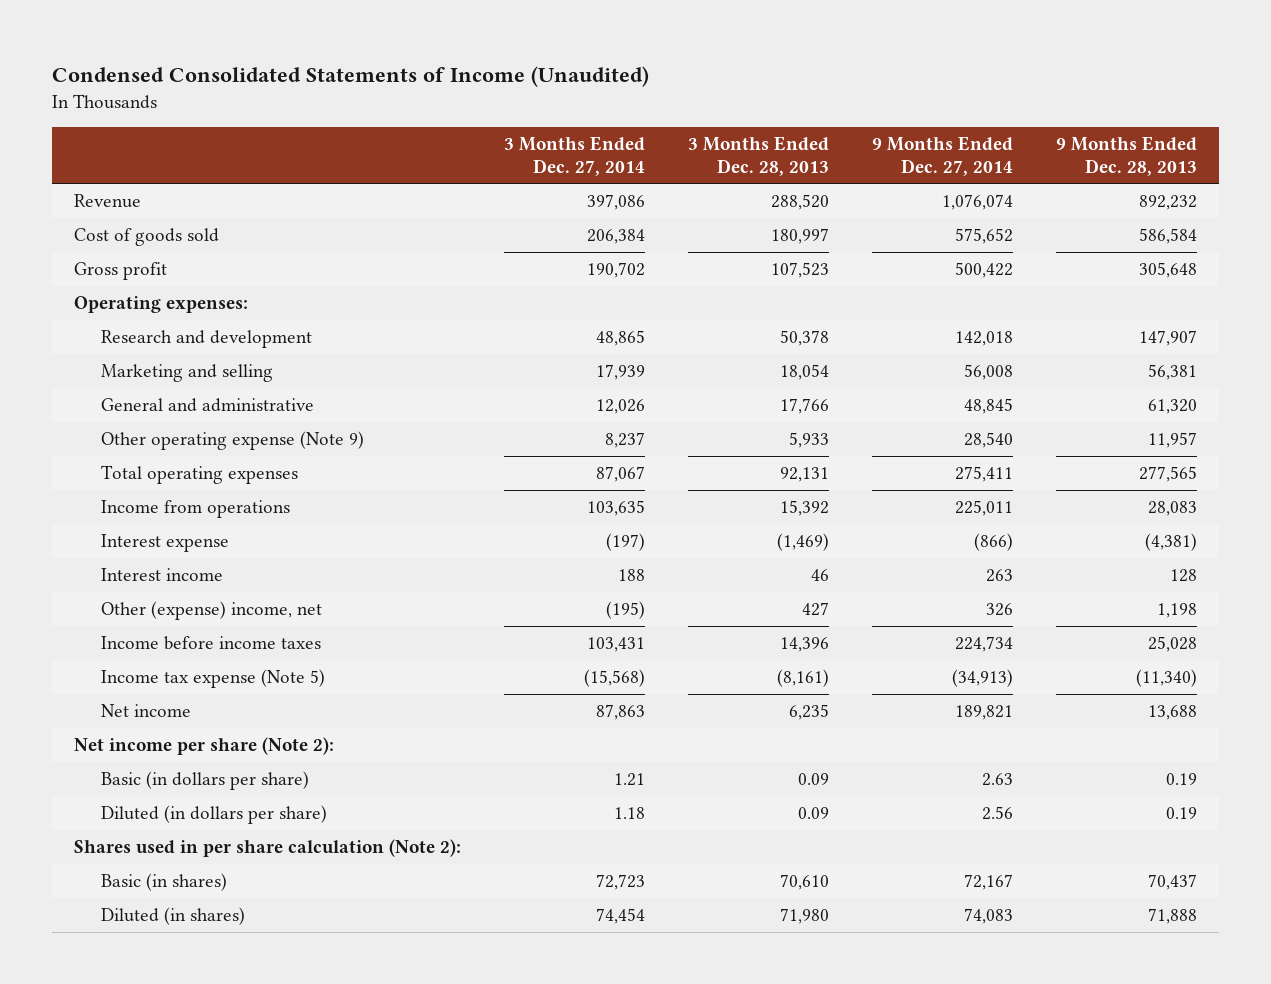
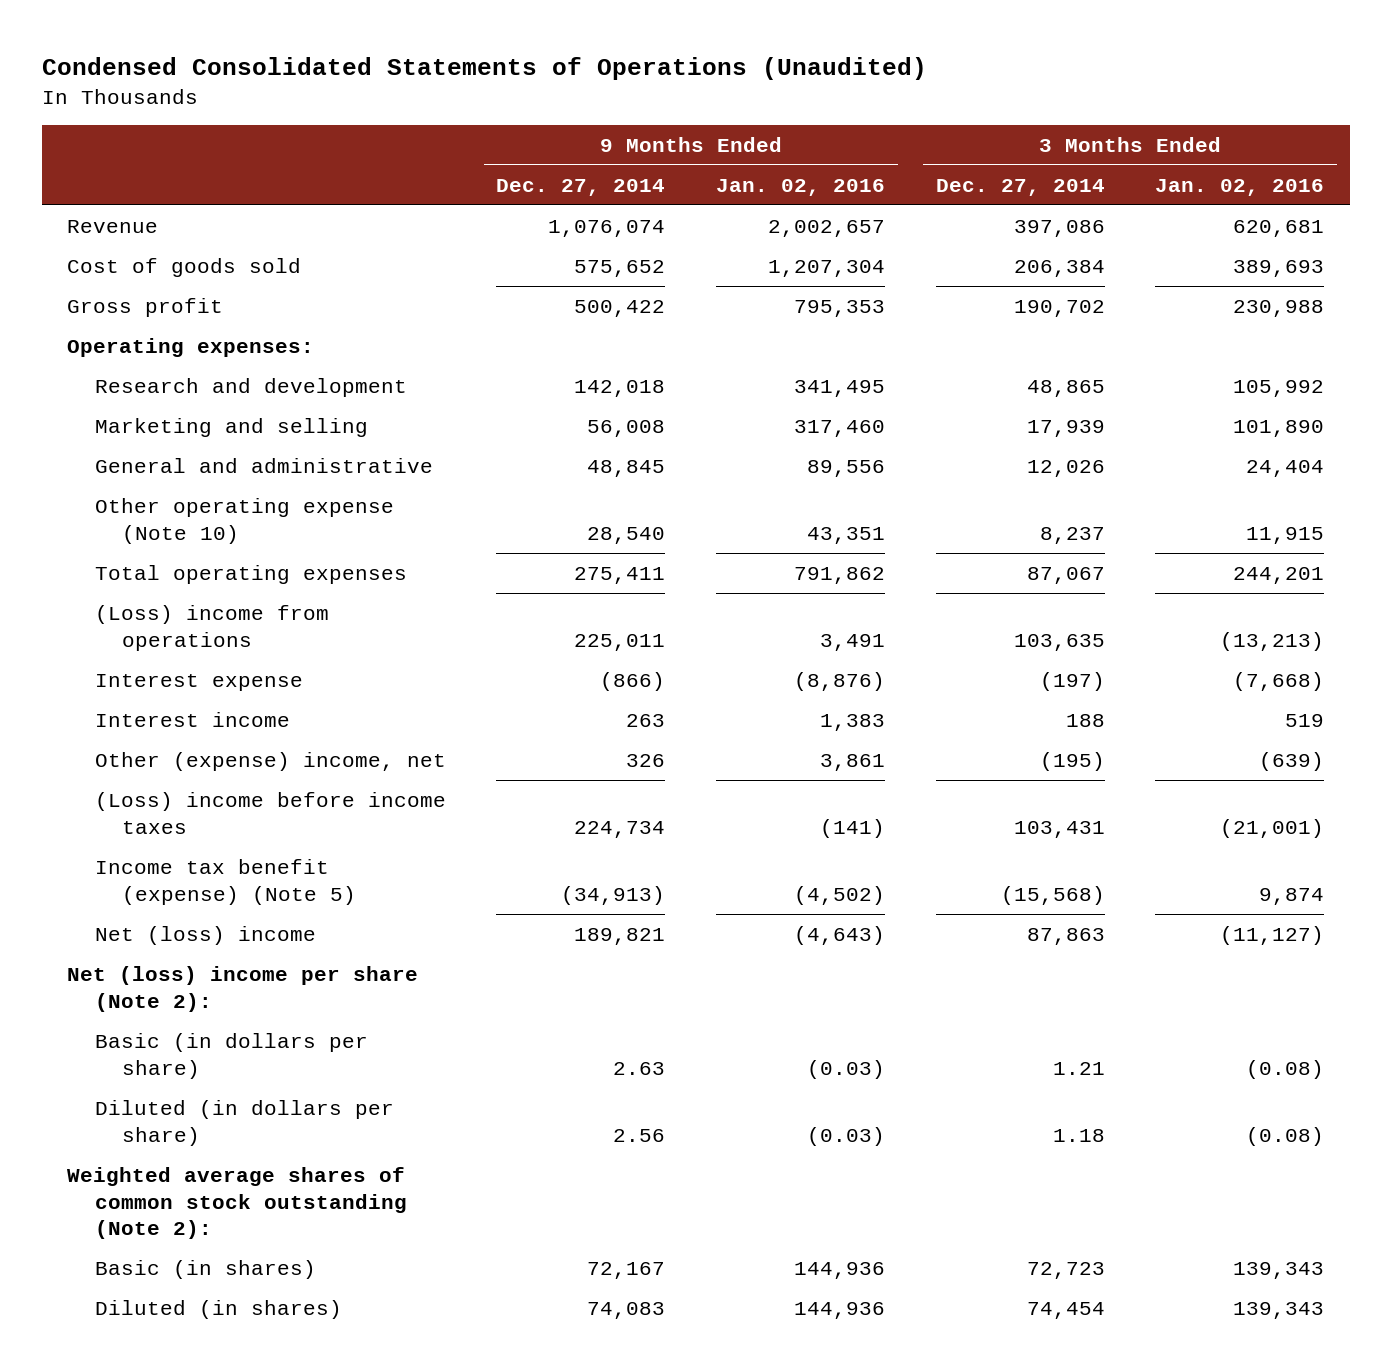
[51,65,649,87] Condensed Consolidated Statements of Income (Unaudited) -> [42,56,928,80] Condensed Consolidated Statements of Operations (Unaudited)
[688,136,830,176] 3 Months Ended Dec. 28, 2013 -> none
[1056,136,1198,176] 9 Months Ended Dec. 28, 2013 -> none
none -> [715,178,885,196] Jan. 02, 2016
none -> [1155,178,1325,196] Jan. 02, 2016
[100,431,364,451] Other operating expense (Note 9) -> [94,497,394,544] Other operating expense (Note 10)
[100,500,290,519] Income from operations -> [94,604,329,651] (Loss) income from operations
[100,636,321,651] Income before income taxes -> [94,791,446,834] (Loss) income before income taxes
[100,669,325,689] Income tax expense (Note 5) -> [94,858,356,905] Income tax benefit (expense) (Note 5)
[100,704,191,718] Net income -> [94,925,316,945] Net (loss) income
[73,737,334,756] Net income per share (Note 2): -> [67,965,419,1012] Net (loss) income per share (Note 2):
[73,839,461,858] Shares used in per share calculation (Note 2): -> [67,1166,407,1240] Weighted average shares of common stock outstanding (Note 2):

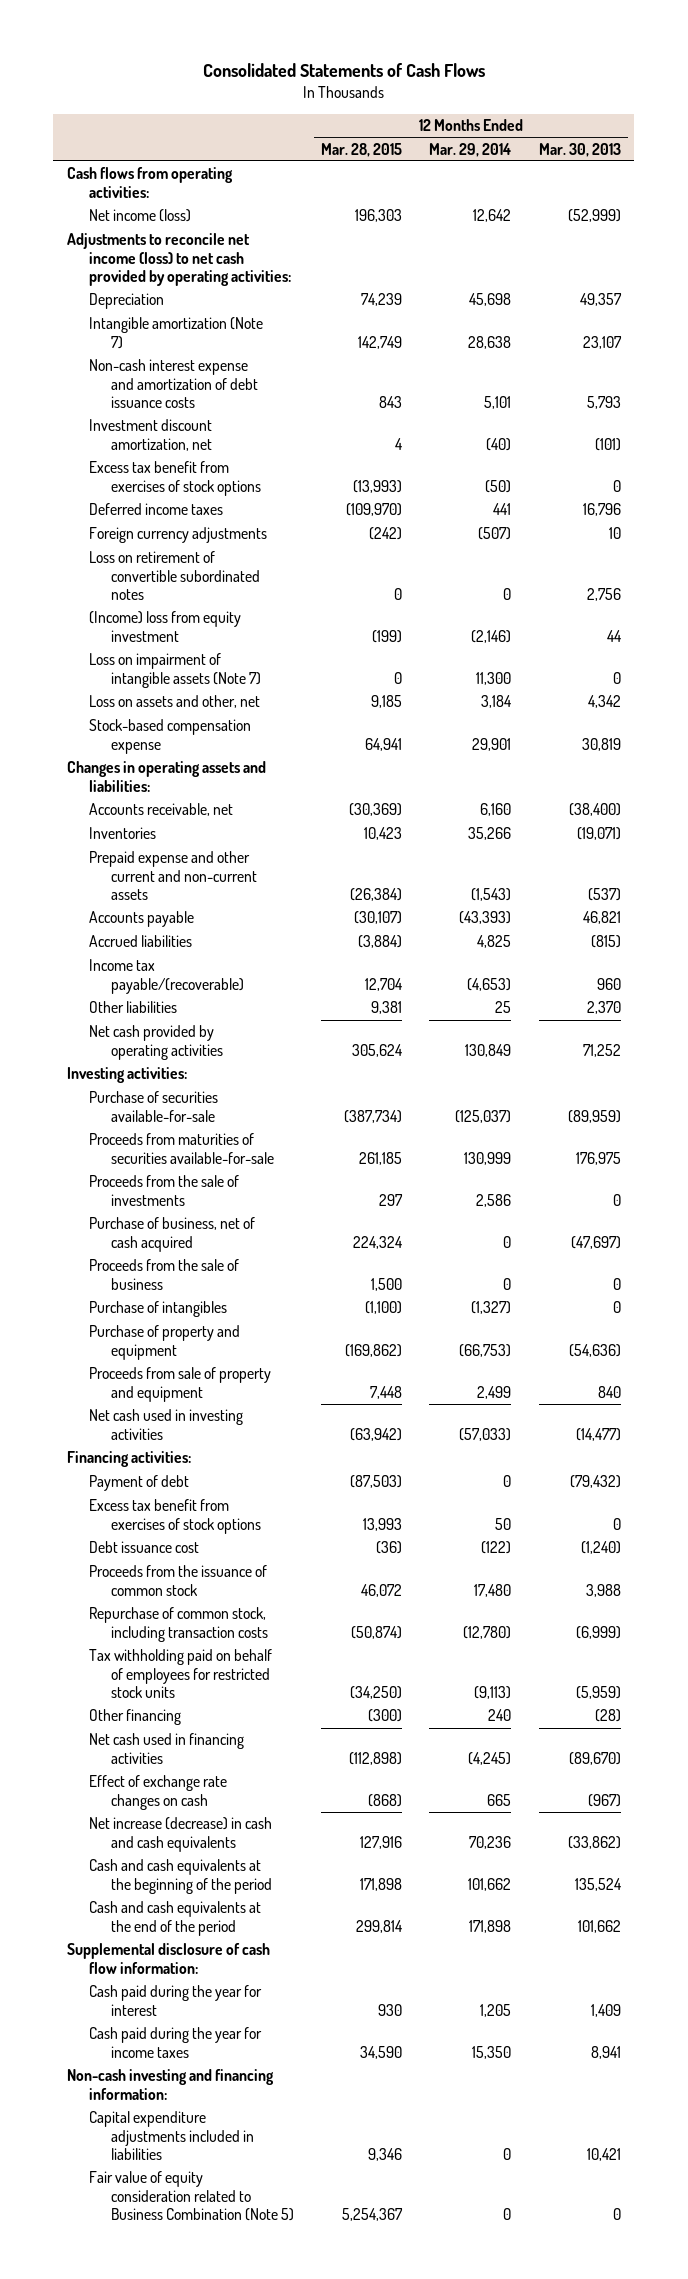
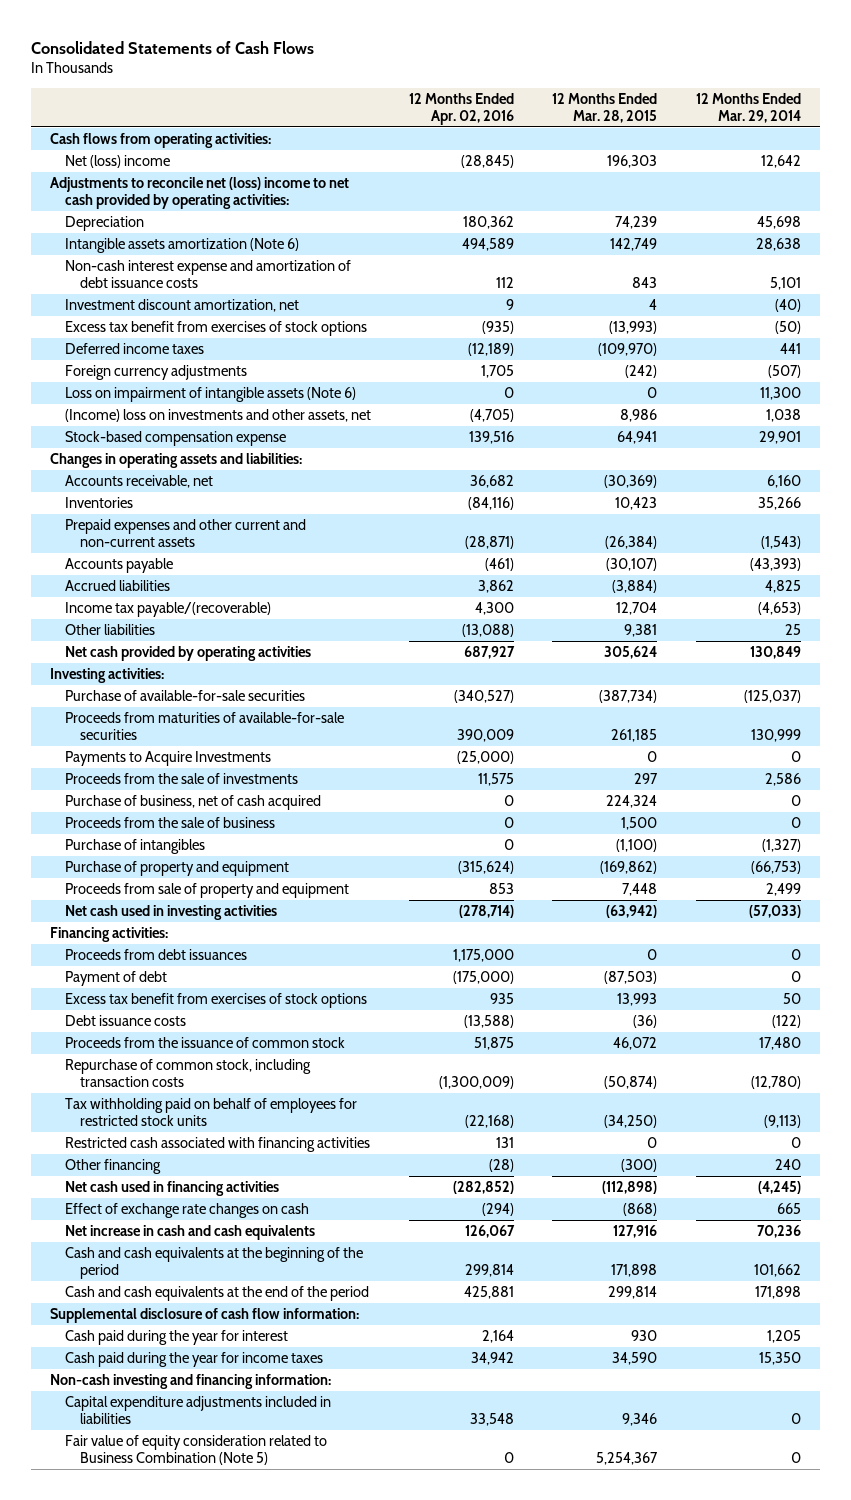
[538,142,621,157] Mar. 30, 2013 -> none
none -> [409,92,515,125] 12 Months Ended Apr. 02, 2016
[88,209,191,223] Net income (loss) -> [65,155,171,169] Net (loss) income
[66,233,291,287] Adjustments to reconcile net income (loss) to net cash provided by operating activities: -> [50,177,350,210] Adjustments to reconcile net (loss) income to net cash provided by operating activities:
[88,317,263,349] Intangible amortization (Note 7) -> [65,238,300,254] Intangible assets amortization (Note 6)
[88,551,260,601] Loss on retirement of convertible subordinated notes -> none
[88,611,241,642] (Income) loss from equity investment -> none
[88,653,261,688] Loss on impairment of intangible assets (Note 7) -> [65,387,357,403] Loss on impairment of intangible assets (Note 6)
[88,695,260,709] Loss on assets and other, net -> [65,409,372,423] (Income) loss on investments and other assets, net
[371,695,403,709] 9,185 -> [620,409,658,423] 8,986
[481,695,513,709] 3,184 -> [765,409,801,423] 1,038
[88,851,257,901] Prepaid expense and other current and non-current assets -> [65,519,307,548] Prepaid expenses and other current and non-current assets
[88,1091,218,1122] Purchase of securities available-for-sale -> [65,690,306,702] Purchase of available-for-sale securities
[88,1133,274,1164] Proceeds from maturities of securities available-for-sale -> [65,712,345,741] Proceeds from maturities of available-for-sale securities
none -> [65,751,272,767] Payments to Acquire Investments
none -> [65,949,248,961] Proceeds from debt issuances
[88,1541,199,1554] Debt issuance cost -> [65,1015,187,1027] Debt issuance costs
none -> [65,1137,371,1153] Restricted cash associated with financing activities
[88,1817,272,1852] Net increase (decrease) in cash and cash equivalents -> [65,1225,316,1241] Net increase in cash and cash equivalents

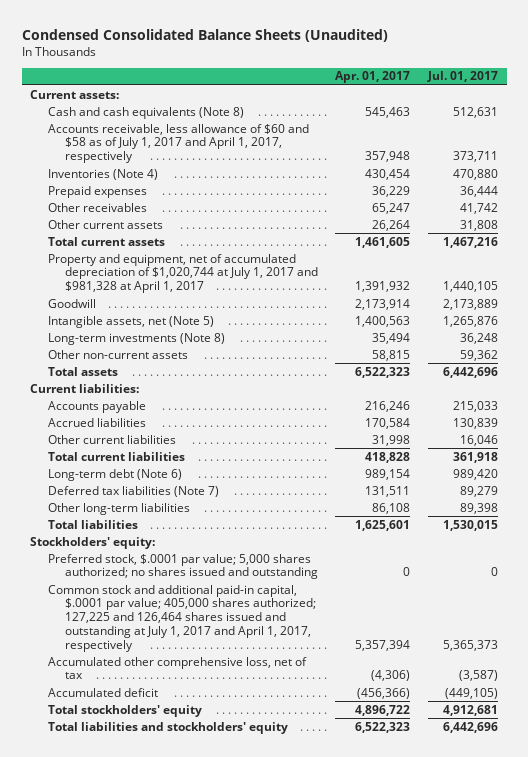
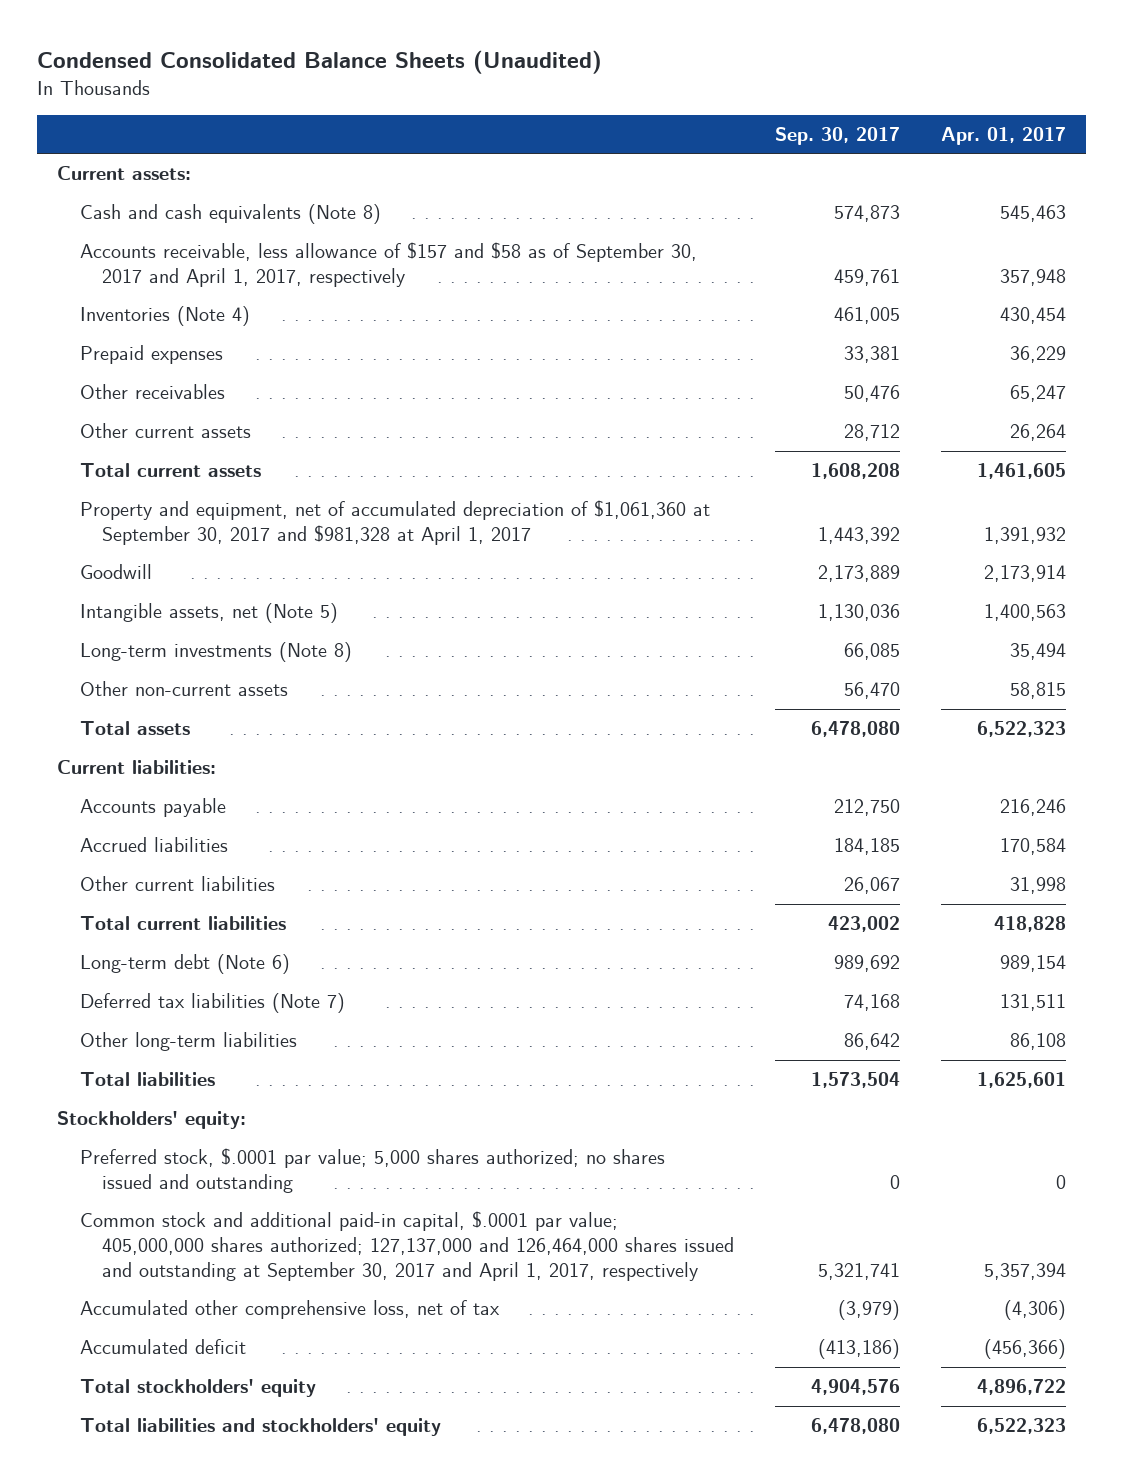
[426,71,498,83] Jul. 01, 2017 -> none
none -> [774,126,900,145] Sep. 30, 2017
[47,123,309,164] Accounts receivable, less allowance of $60 and $58 as of July 1, 2017 and April 1, 2017, respectively -> [79,242,697,287] Accounts receivable, less allowance of $157 and $58 as of September 30, 2017 and April 1, 2017, respectively
[47,253,318,294] Property and equipment, net of accumulated depreciation of $1,020,744 at July 1, 2017 and $981,328 at April 1, 2017 -> [79,500,710,545] Property and equipment, net of accumulated depreciation of $1,061,360 at September 30, 2017 and $981,328 at April 1, 2017
[47,584,316,652] Common stock and additional paid-in capital, $.0001 par value; 405,000 shares authorized; 127,225 and 126,464 shares issued and outstanding at July 1, 2017 and April 1, 2017, respectively -> [79,1211,735,1281] Common stock and additional paid-in capital, $.0001 par value; 405,000,000 shares authorized; 127,137,000 and 126,464,000 shares issued and outstanding at September 30, 2017 and April 1, 2017, respectively

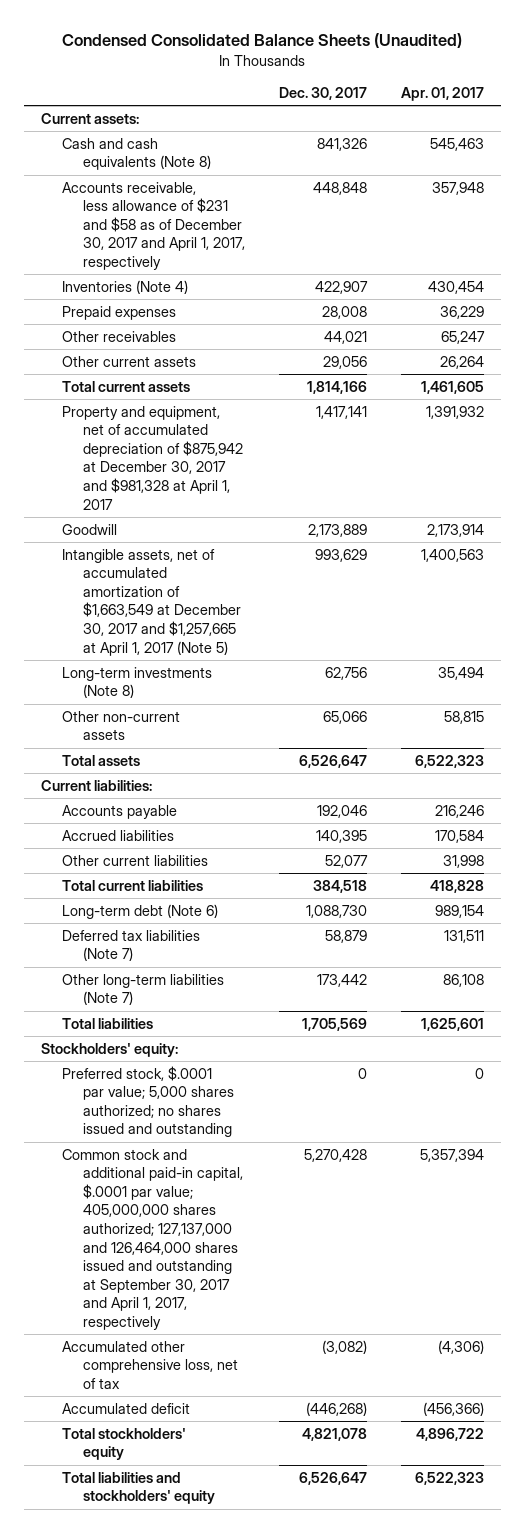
[774,126,900,145] Sep. 30, 2017 -> none
none -> [278,87,367,101] Dec. 30, 2017
[79,242,697,287] Accounts receivable, less allowance of $157 and $58 as of September 30, 2017 and April 1, 2017, respectively -> [61,181,246,271] Accounts receivable, less allowance of $231 and $58 as of December 30, 2017 and April 1, 2017, respectively
[79,500,710,545] Property and equipment, net of accumulated depreciation of $1,061,360 at September 30, 2017 and $981,328 at April 1, 2017 -> [61,405,244,510] Property and equipment, net of accumulated depreciation of $875,942 at December 30, 2017 and $981,328 at April 1, 2017
[79,603,338,624] Intangible assets, net (Note 5) -> [61,548,242,656] Intangible assets, net of accumulated amortization of $1,663,549 at December 30, 2017 and $1,257,665 at April 1, 2017 (Note 5)
[79,1032,297,1052] Other long-term liabilities -> [61,973,224,1006] Other long-term liabilities (Note 7)

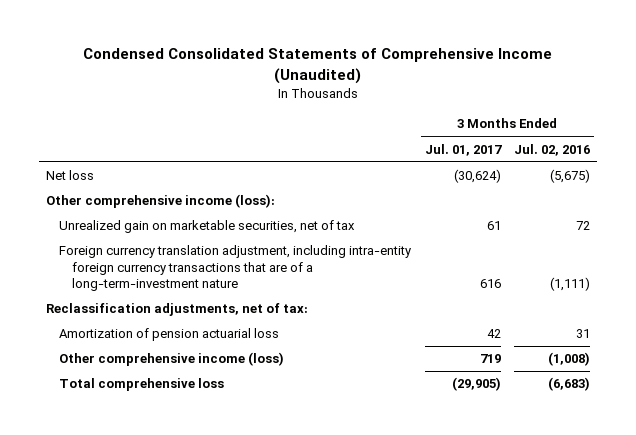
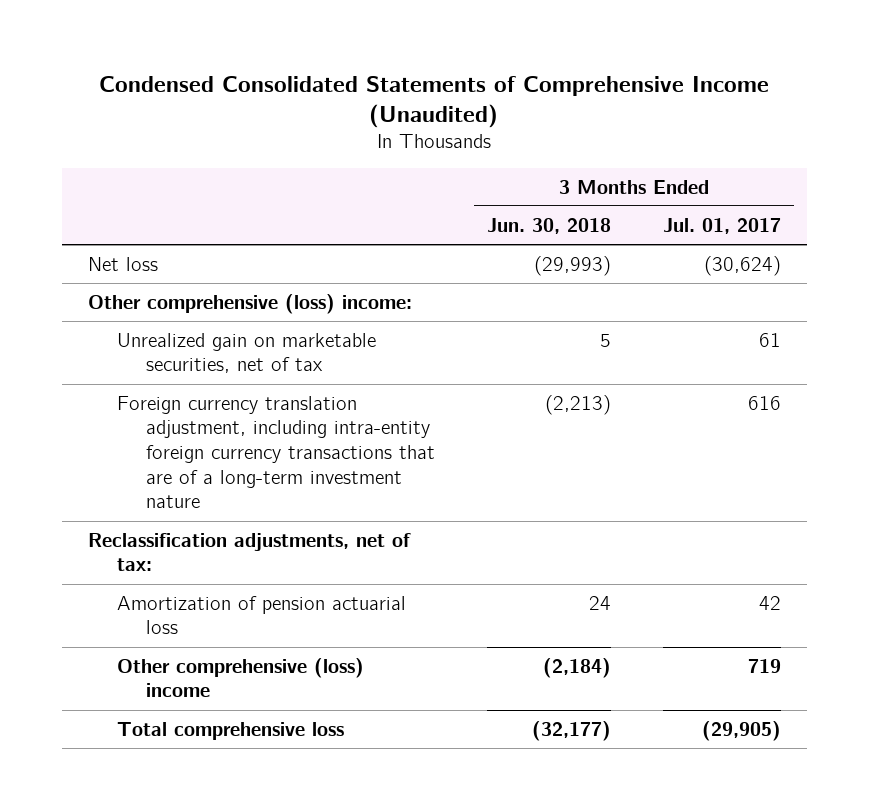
[514,143,591,156] Jul. 02, 2016 -> none
none -> [487,217,612,234] Jun. 30, 2018
[45,194,275,209] Other comprehensive income (loss): -> [87,293,412,314] Other comprehensive (loss) income:
[59,245,412,292] Foreign currency translation adjustment, including intra-entity foreign currency transactions that are of a long-term-investment nature -> [116,395,436,509] Foreign currency translation adjustment, including intra-entity foreign currency transactions that are of a long-term investment nature
[59,352,285,367] Other comprehensive income (loss) -> [116,657,364,698] Other comprehensive (loss) income

